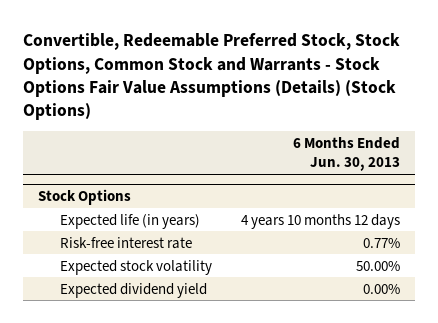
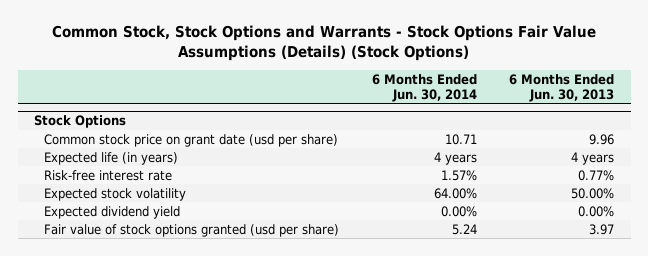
[22,33,400,121] Convertible, Redeemable Preferred Stock, Stock Options, Common Stock and Warrants - Stock Options Fair Value Assumptions (Details) (Stock Options) -> [52,25,597,62] Common Stock, Stock Options and Warrants - Stock Options Fair Value Assumptions (Details) (Stock Options)
none -> [371,73,477,102] 6 Months Ended Jun. 30, 2014
none -> [44,133,339,147] Common stock price on grant date (usd per share)
[241,213,401,229] 4 years 10 months 12 days -> [571,151,615,165] 4 years
none -> [44,223,340,237] Fair value of stock options granted (usd per share)

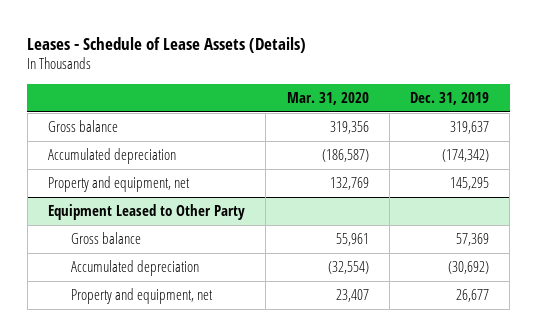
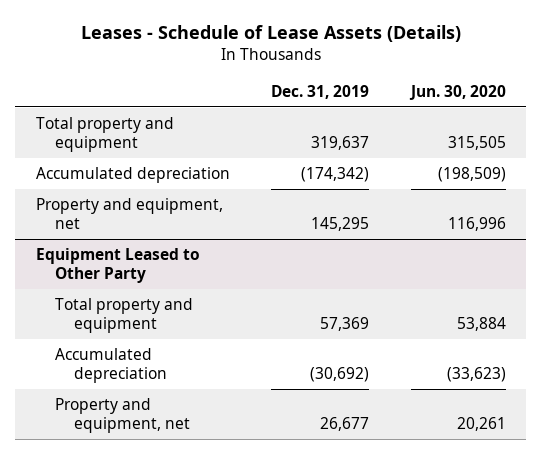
[286,91,369,105] Mar. 31, 2020 -> none
none -> [408,84,506,100] Jun. 30, 2020
[48,120,119,133] Gross balance -> [36,117,175,153] Total property and equipment
[70,232,141,245] Gross balance -> [55,298,194,334] Total property and equipment

